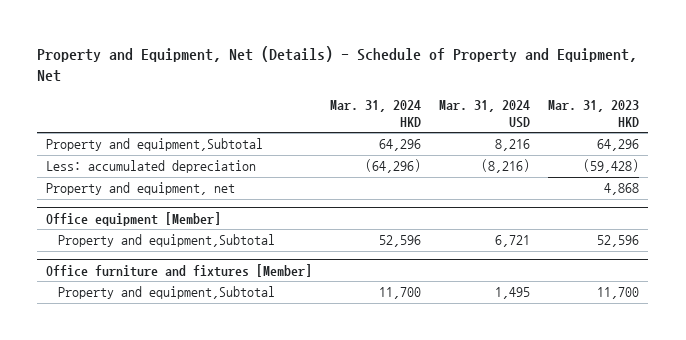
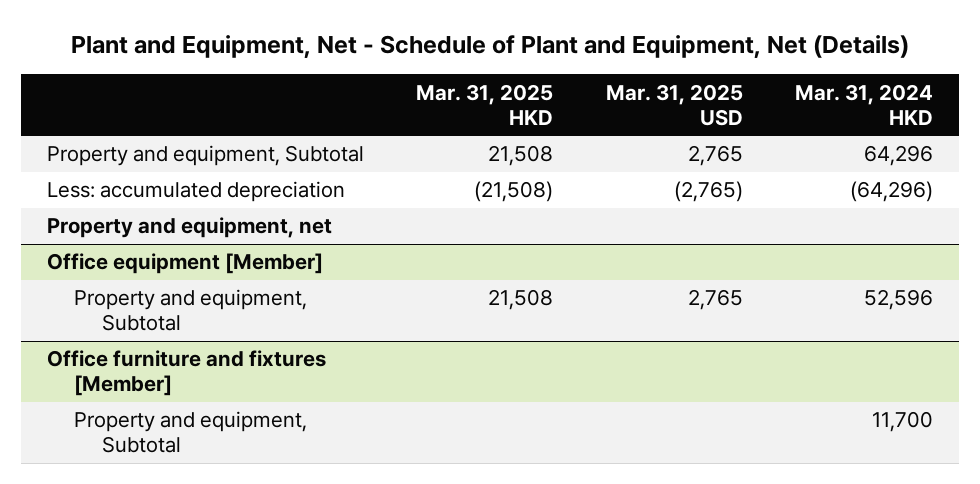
[37,45,638,82] Property and Equipment, Net (Details) - Schedule of Property and Equipment, Net -> [70,35,909,59] Plant and Equipment, Net - Schedule of Plant and Equipment, Net (Details)
[439,99,531,129] Mar. 31, 2024 USD -> none
[548,99,640,128] Mar. 31, 2023 HKD -> none
none -> [416,83,554,125] Mar. 31, 2025 HKD
none -> [605,83,743,126] Mar. 31, 2025 USD
[46,138,264,152] Property and equipment,Subtotal -> [47,145,365,167] Property and equipment, Subtotal
[57,234,275,248] Property and equipment,Subtotal -> [74,289,308,332] Property and equipment, Subtotal
[57,286,275,300] Property and equipment,Subtotal -> [74,411,308,454] Property and equipment, Subtotal

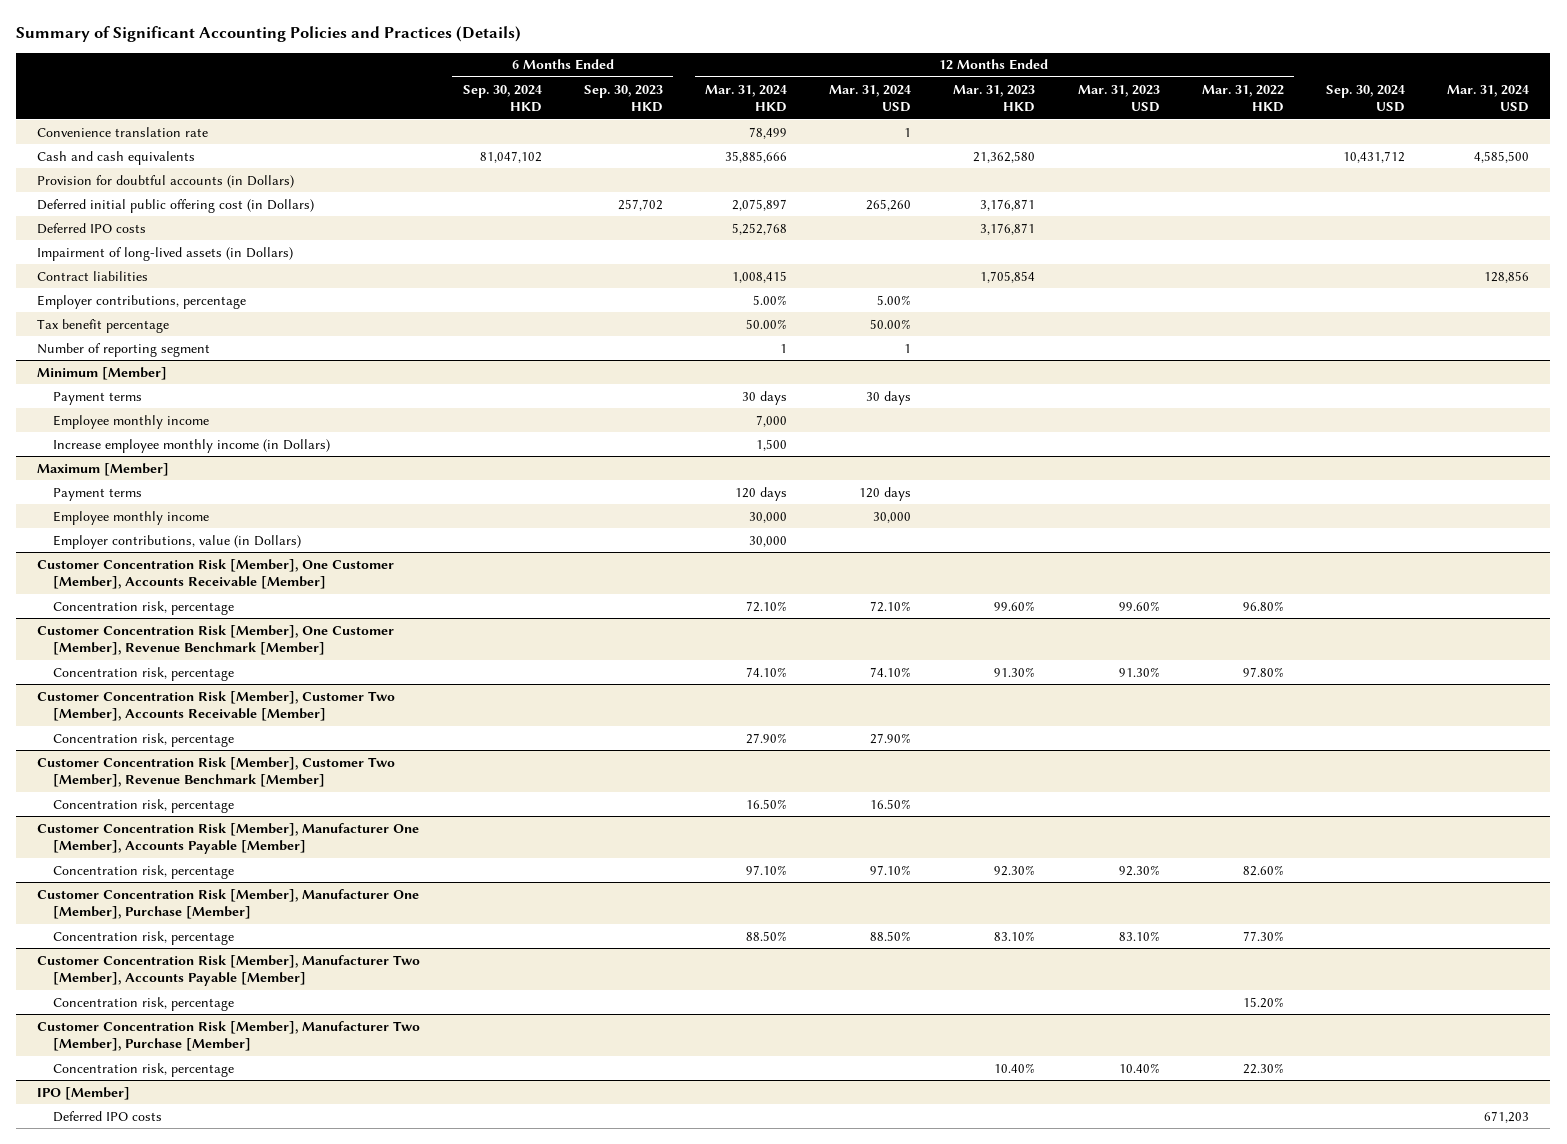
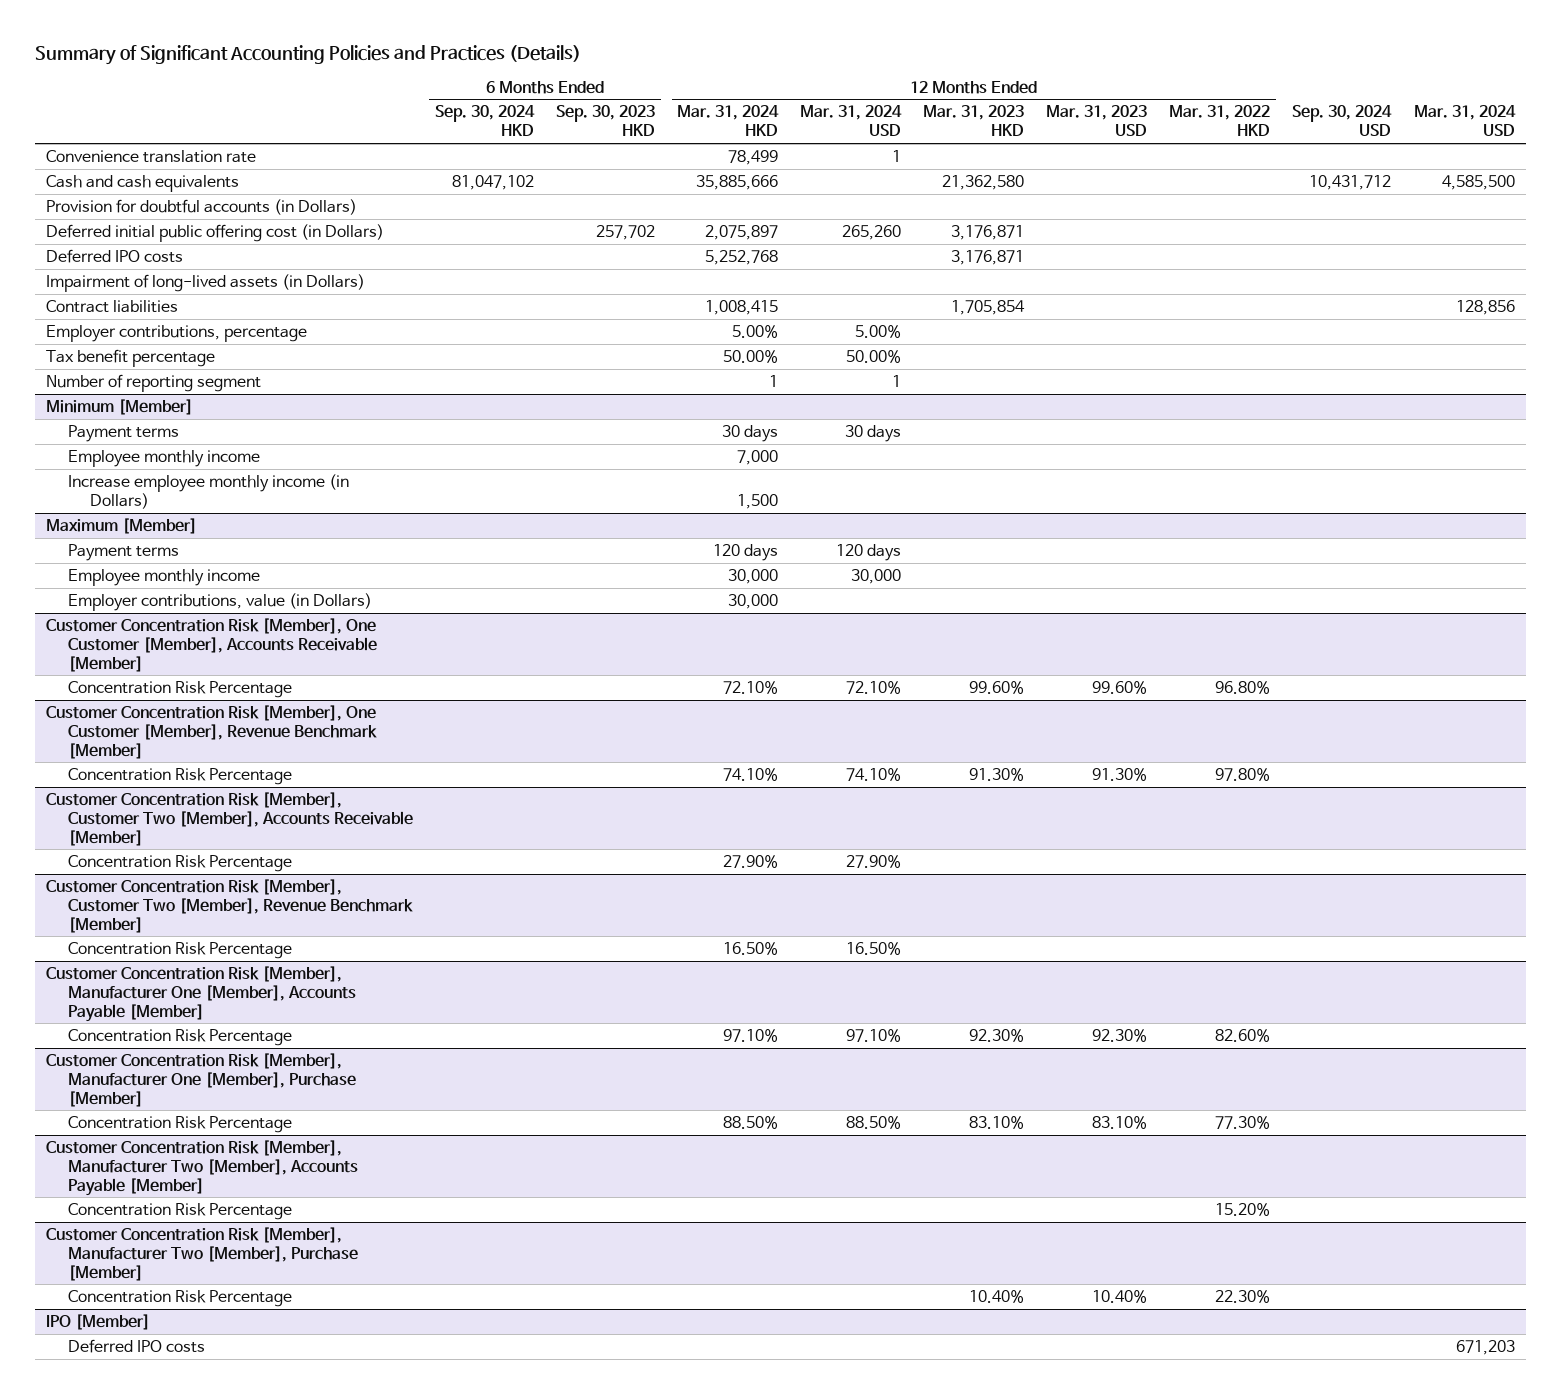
[52,600,234,615] Concentration risk, percentage -> [67,680,292,698] Concentration Risk Percentage
[52,666,234,681] Concentration risk, percentage -> [67,767,292,785] Concentration Risk Percentage
[52,732,234,747] Concentration risk, percentage -> [67,854,292,872] Concentration Risk Percentage
[52,798,234,813] Concentration risk, percentage -> [67,941,292,959] Concentration Risk Percentage
[52,864,234,879] Concentration risk, percentage -> [67,1028,292,1046] Concentration Risk Percentage
[52,930,234,945] Concentration risk, percentage -> [67,1115,292,1133] Concentration Risk Percentage
[52,996,234,1011] Concentration risk, percentage -> [67,1202,292,1220] Concentration Risk Percentage
[52,1062,234,1077] Concentration risk, percentage -> [67,1289,292,1307] Concentration Risk Percentage

